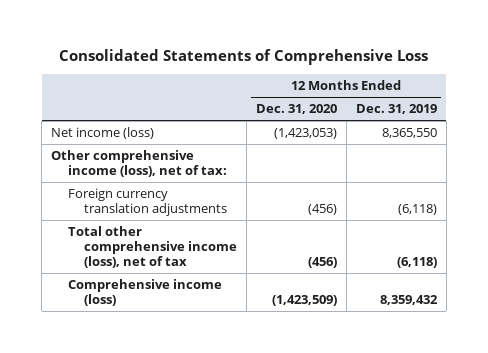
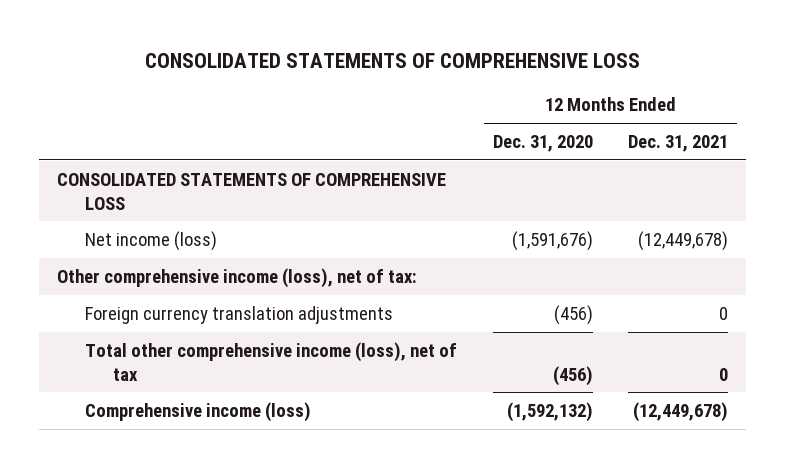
[58,49,428,66] Consolidated Statements of Comprehensive Loss -> [144,53,640,69] CONSOLIDATED STATEMENTS OF COMPREHENSIVE LOSS
[355,104,437,115] Dec. 31, 2019 -> none
none -> [628,135,729,153] Dec. 31, 2021
none -> [57,172,447,210] CONSOLIDATED STATEMENTS OF COMPREHENSIVE LOSS
[273,128,337,140] (1,423,053) -> [511,230,593,251] (1,591,676)
[271,295,337,307] (1,423,509) -> [506,401,593,422] (1,592,132)

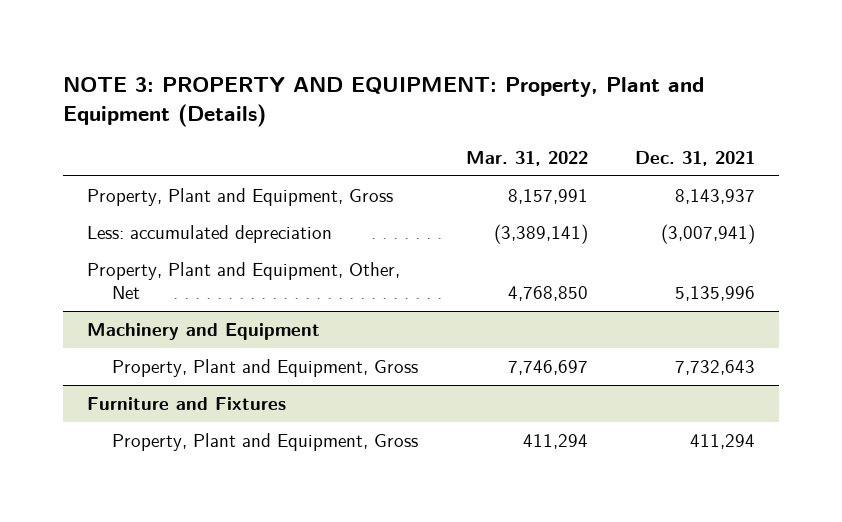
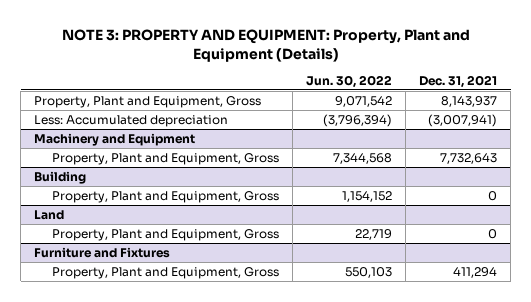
[465,150,588,166] Mar. 31, 2022 -> none
none -> [306,74,393,88] Jun. 30, 2022
[86,261,400,300] Property, Plant and Equipment, Other, Net -> none
[86,224,332,243] Less: accumulated depreciation -> [34,114,229,127] Less: Accumulated depreciation
none -> [34,170,87,184] Building
none -> [52,190,280,203] Property, Plant and Equipment, Gross
none -> [34,209,65,220] Land
none -> [52,228,280,241] Property, Plant and Equipment, Gross

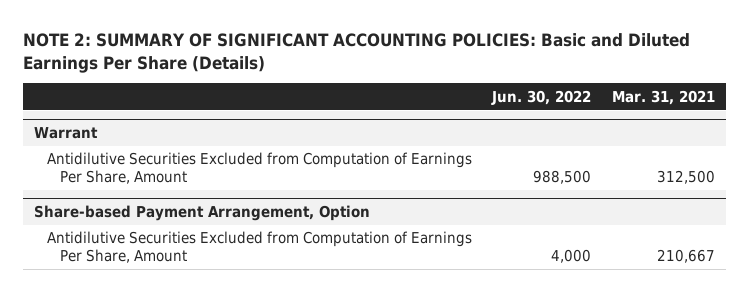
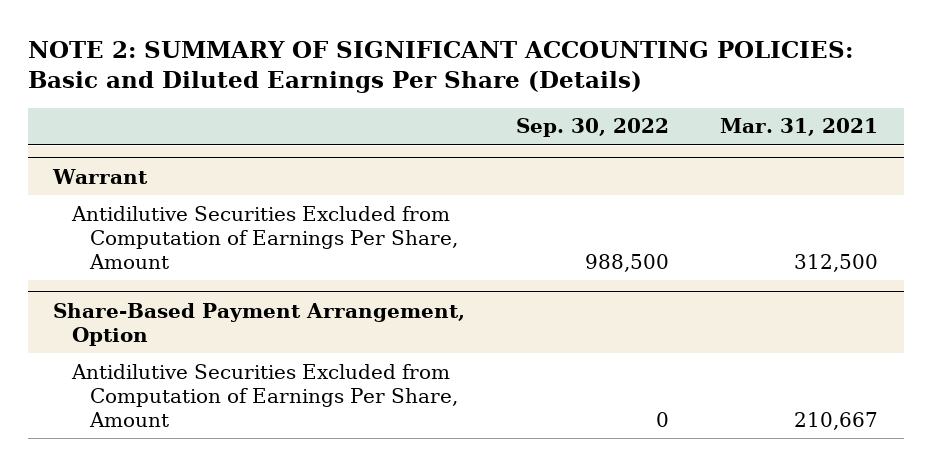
[491,89,592,105] Jun. 30, 2022 -> none
none -> [516,118,670,138] Sep. 30, 2022
[33,205,370,222] Share-based Payment Arrangement, Option -> [53,302,466,346] Share-Based Payment Arrangement, Option

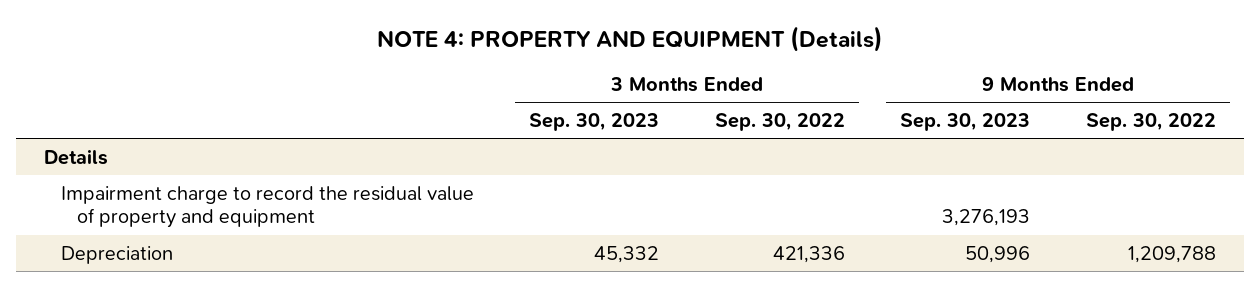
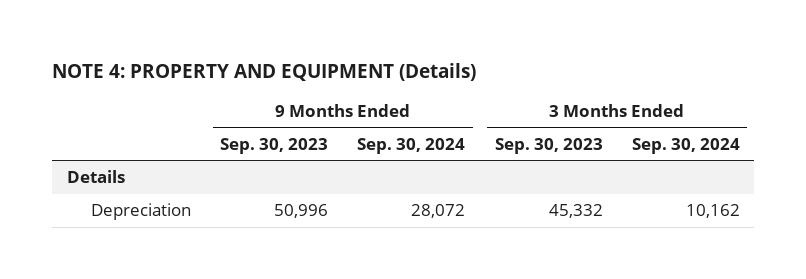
[714,113,845,132] Sep. 30, 2022 -> none
[1085,113,1216,132] Sep. 30, 2022 -> none
none -> [357,137,466,154] Sep. 30, 2024
none -> [631,137,740,154] Sep. 30, 2024
[60,185,474,229] Impairment charge to record the residual value of property and equipment -> none

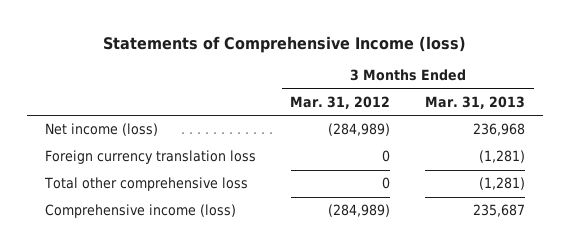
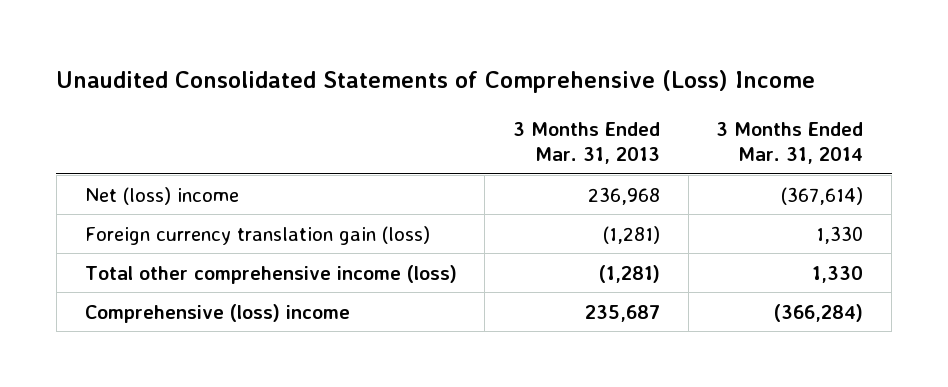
[102,35,466,53] Statements of Comprehensive Income (loss) -> [56,70,816,94] Unaudited Consolidated Statements of Comprehensive (Loss) Income
[290,96,391,110] Mar. 31, 2012 -> none
none -> [716,121,864,165] 3 Months Ended Mar. 31, 2014
[44,123,158,137] Net income (loss) -> [84,186,239,205] Net (loss) income
[44,150,256,165] Foreign currency translation loss -> [84,225,430,245] Foreign currency translation gain (loss)
[43,177,248,192] Total other comprehensive loss -> [84,264,457,284] Total other comprehensive income (loss)
[44,204,236,219] Comprehensive income (loss) -> [84,303,350,323] Comprehensive (loss) income

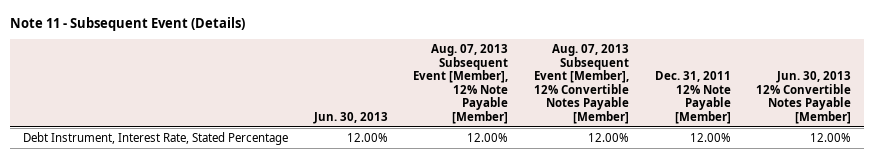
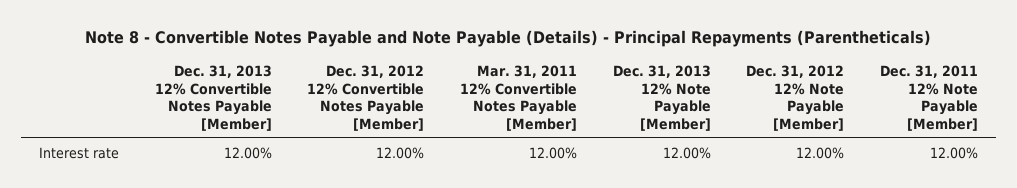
[10,16,246,31] Note 11 - Subsequent Event (Details) -> [85,30,932,48] Note 8 - Convertible Notes Payable and Note Payable (Details) - Principal Repayments (Parentheticals)
[312,111,388,124] Jun. 30, 2013 -> none
[413,44,509,124] Aug. 07, 2013 Subsequent Event [Member], 12% Note Payable [Member] -> none
[533,44,629,124] Aug. 07, 2013 Subsequent Event [Member], 12% Convertible Notes Payable [Member] -> none
[756,71,852,124] Jun. 30, 2013 12% Convertible Notes Payable [Member] -> none
none -> [154,65,272,131] Dec. 31, 2013 12% Convertible Notes Payable [Member]
none -> [307,65,425,131] Dec. 31, 2012 12% Convertible Notes Payable [Member]
none -> [459,65,577,131] Mar. 31, 2011 12% Convertible Notes Payable [Member]
none -> [612,65,711,131] Dec. 31, 2013 12% Note Payable [Member]
none -> [746,65,845,131] Dec. 31, 2012 12% Note Payable [Member]
[23,132,289,146] Debt Instrument, Interest Rate, Stated Percentage -> [39,147,120,160] Interest rate

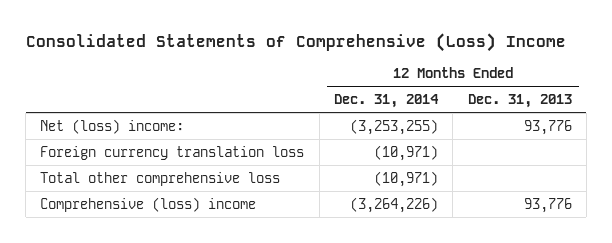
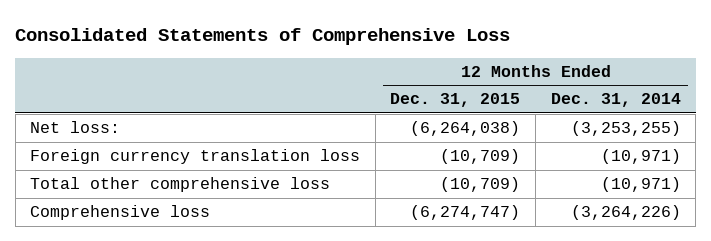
[25,32,566,52] Consolidated Statements of Comprehensive (Loss) Income -> [15,27,511,45] Consolidated Statements of Comprehensive Loss
[467,94,572,109] Dec. 31, 2013 -> none
none -> [390,93,521,108] Dec. 31, 2015
[40,118,185,134] Net (loss) income: -> [30,121,121,134] Net loss:
[40,196,257,212] Comprehensive (loss) income -> [30,205,211,221] Comprehensive loss

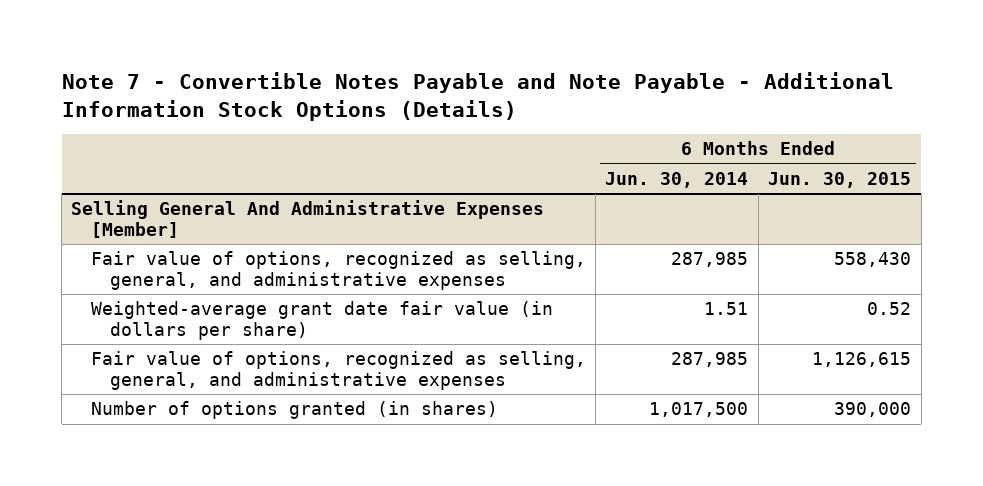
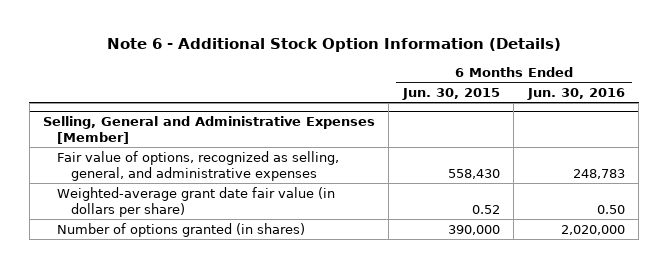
[61,72,894,121] Note 7 - Convertible Notes Payable and Note Payable - Additional Information Stock Options (Details) -> [106,38,561,53] Note 6 - Additional Stock Option Information (Details)
[605,172,749,189] Jun. 30, 2014 -> none
none -> [526,87,625,100] Jun. 30, 2016
[71,200,545,239] Selling General And Administrative Expenses [Member] -> [43,115,376,145] Selling, General and Administrative Expenses [Member]
[90,351,586,391] Fair value of options, recognized as selling, general, and administrative expenses -> none

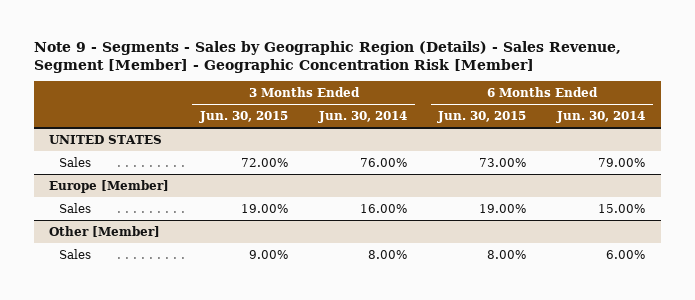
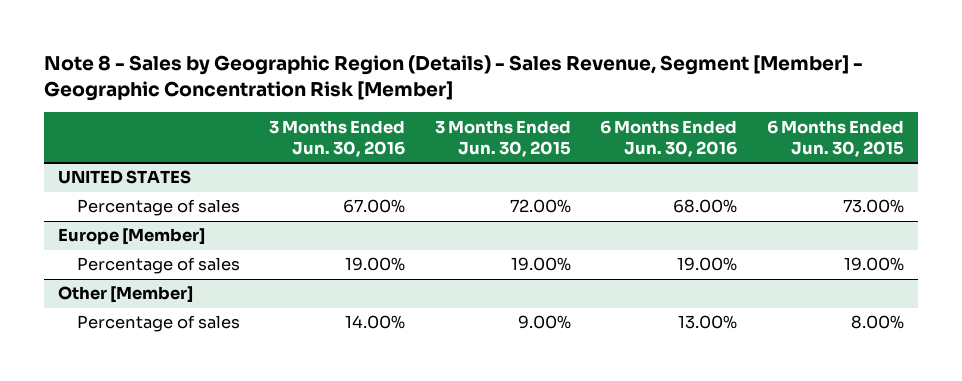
[33,40,621,73] Note 9 - Segments - Sales by Geographic Region (Details) - Sales Revenue, Segment [Member] - Geographic Concentration Risk [Member] -> [43,54,863,101] Note 8 - Sales by Geographic Region (Details) - Sales Revenue, Segment [Member] - Geographic Concentration Risk [Member]
[318,111,408,124] Jun. 30, 2014 -> none
[556,111,646,124] Jun. 30, 2014 -> none
none -> [269,119,406,158] 3 Months Ended Jun. 30, 2016
none -> [600,119,738,158] 6 Months Ended Jun. 30, 2016
[59,156,92,167] Sales -> [76,199,240,217] Percentage of sales
[59,202,92,213] Sales -> [76,257,240,275] Percentage of sales
[59,248,92,259] Sales -> [76,315,240,333] Percentage of sales

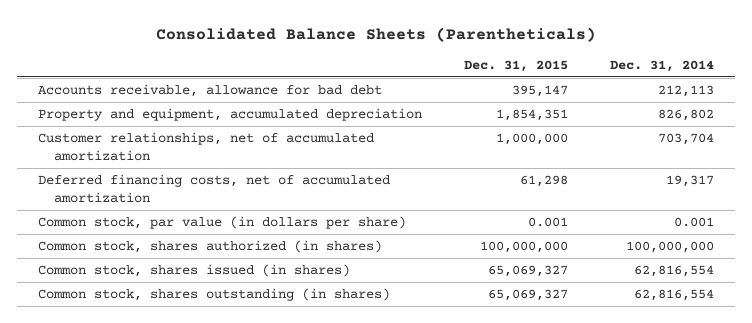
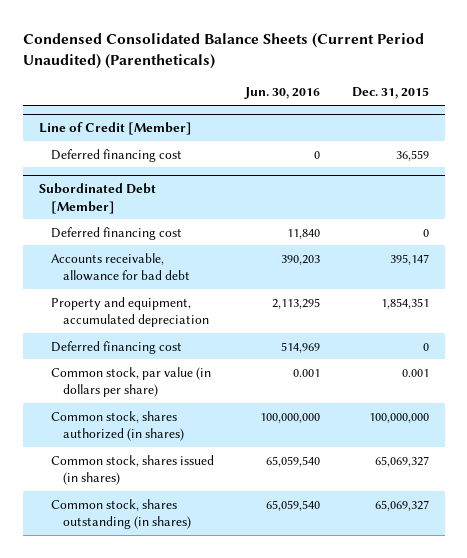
[155,27,596,43] Consolidated Balance Sheets (Parentheticals) -> [22,32,424,70] Condensed Consolidated Balance Sheets (Current Period Unaudited) (Parentheticals)
[609,60,714,73] Dec. 31, 2014 -> none
none -> [244,87,321,100] Jun. 30, 2016
none -> [38,122,192,136] Line of Credit [Member]
none -> [50,148,182,162] Deferred financing cost
none -> [38,183,156,214] Subordinated Debt [Member]
none -> [50,226,182,240] Deferred financing cost
[37,131,374,162] Customer relationships, net of accumulated amortization -> none
[37,173,390,204] Deferred financing costs, net of accumulated amortization -> none
none -> [50,340,182,354] Deferred financing cost

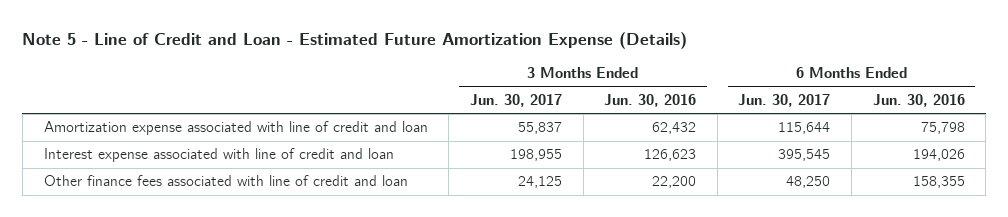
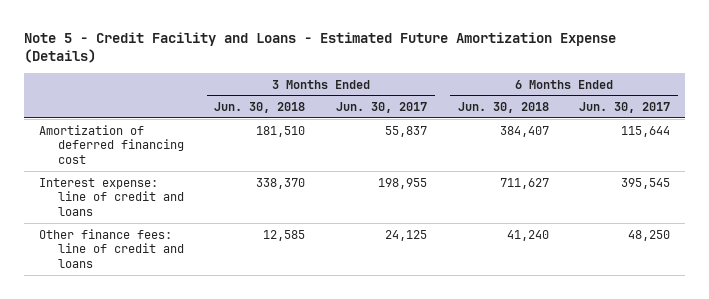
[22,32,688,50] Note 5 - Line of Credit and Loan - Estimated Future Amortization Expense (Details) -> [24,31,617,64] Note 5 - Credit Facility and Loans - Estimated Future Amortization Expense (Details)
[604,93,697,107] Jun. 30, 2016 -> none
[872,93,965,107] Jun. 30, 2016 -> none
none -> [214,101,306,113] Jun. 30, 2018
none -> [457,101,549,113] Jun. 30, 2018
[43,121,428,136] Amortization expense associated with line of credit and loan -> [39,124,184,164] Amortization of deferred financing cost
[43,148,394,163] Interest expense associated with line of credit and loan -> [39,177,184,216] Interest expense: line of credit and loans
[43,175,408,187] Other finance fees associated with line of credit and loan -> [39,228,184,268] Other finance fees: line of credit and loans

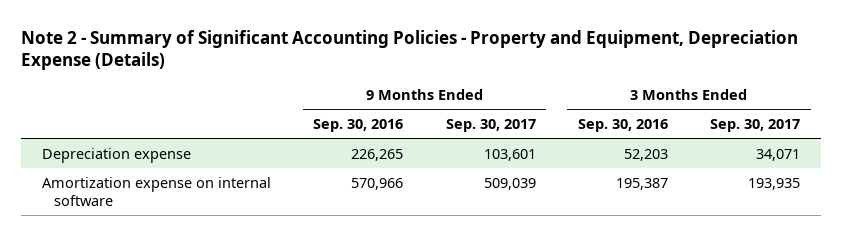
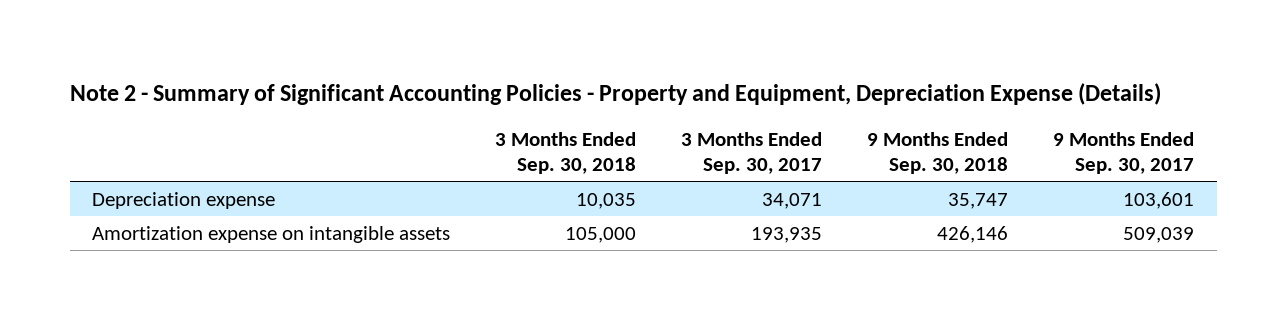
[313,118,404,132] Sep. 30, 2016 -> none
[577,118,668,132] Sep. 30, 2016 -> none
none -> [495,131,637,174] 3 Months Ended Sep. 30, 2018
none -> [867,131,1009,174] 9 Months Ended Sep. 30, 2018
[42,176,272,207] Amortization expense on internal software -> [92,225,451,243] Amortization expense on intangible assets

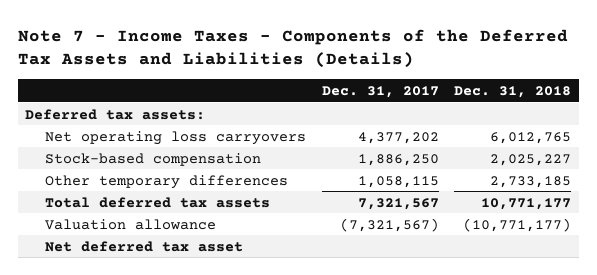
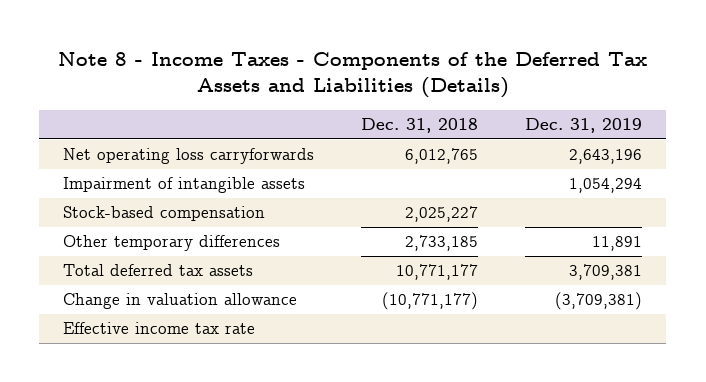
[17,28,568,69] Note 7 - Income Taxes - Components of the Deferred Tax Assets and Liabilities (Details) -> [57,51,647,99] Note 8 - Income Taxes - Components of the Deferred Tax Assets and Liabilities (Details)
[321,85,439,98] Dec. 31, 2017 -> none
none -> [525,118,643,134] Dec. 31, 2019
[25,108,206,120] Deferred tax assets: -> none
[45,130,307,145] Net operating loss carryovers -> [63,148,315,165] Net operating loss carryforwards
none -> [63,177,306,194] Impairment of intangible assets
[45,218,217,230] Valuation allowance -> [63,293,298,310] Change in valuation allowance
[45,240,244,252] Net deferred tax asset -> [63,322,256,335] Effective income tax rate

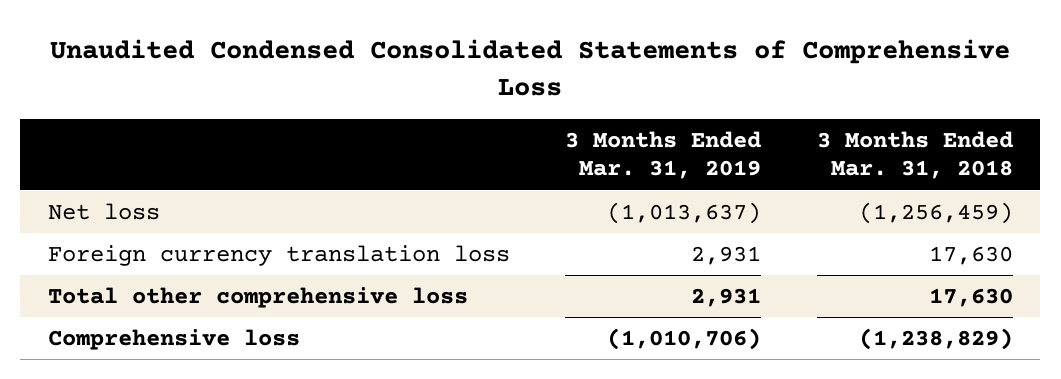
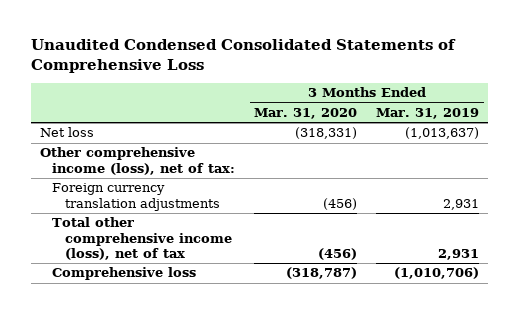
[816,130,1013,180] 3 Months Ended Mar. 31, 2018 -> none
none -> [254,108,358,120] Mar. 31, 2020
none -> [39,147,236,175] Other comprehensive income (loss), net of tax:
[48,245,511,267] Foreign currency translation loss -> [52,183,221,211] Foreign currency translation adjustments
[48,287,469,309] Total other comprehensive loss -> [52,217,233,260] Total other comprehensive income (loss), net of tax

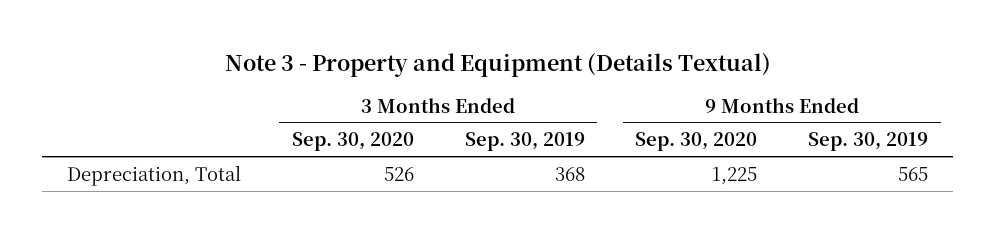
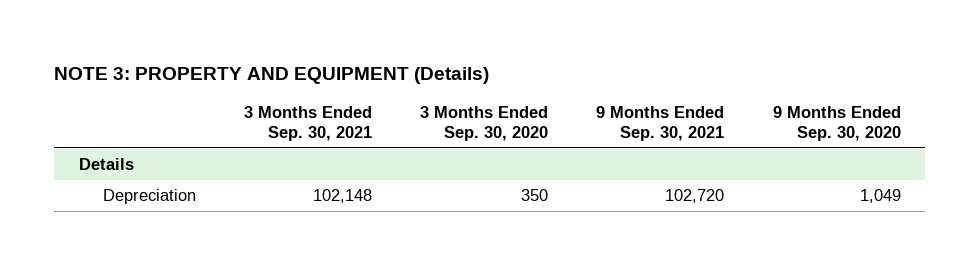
[224,52,771,77] Note 3 - Property and Equipment (Details Textual) -> [54,67,490,85] NOTE 3: PROPERTY AND EQUIPMENT (Details)
[464,132,585,152] Sep. 30, 2019 -> none
[808,132,929,152] Sep. 30, 2019 -> none
none -> [244,106,373,142] 3 Months Ended Sep. 30, 2021
none -> [596,106,725,142] 9 Months Ended Sep. 30, 2021
none -> [78,158,134,171] Details
[67,164,242,186] Depreciation, Total -> [102,189,196,205] Depreciation
[383,166,414,181] 526 -> [521,189,549,202] 350
[712,166,758,185] 1,225 -> [859,189,901,204] 1,049

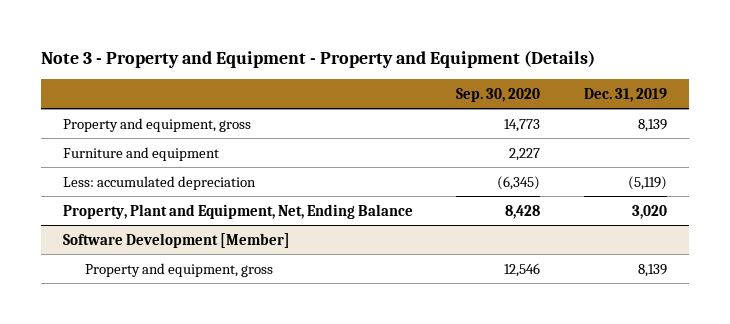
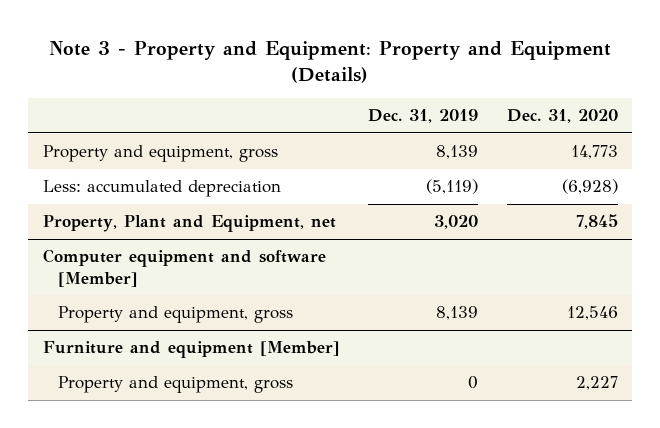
[40,49,595,68] Note 3 - Property and Equipment - Property and Equipment (Details) -> [49,40,612,83] Note 3 - Property and Equipment: Property and Equipment (Details)
[456,87,541,102] Sep. 30, 2020 -> none
none -> [506,109,618,124] Dec. 31, 2020
[62,146,219,161] Furniture and equipment -> none
[62,203,413,219] Property, Plant and Equipment, Net, Ending Balance -> [42,215,336,233] Property, Plant and Equipment, net
[62,232,290,248] Software Development [Member] -> [42,249,326,287] Computer equipment and software [Member]
none -> [42,341,340,359] Furniture and equipment [Member]
none -> [57,376,293,394] Property and equipment, gross

